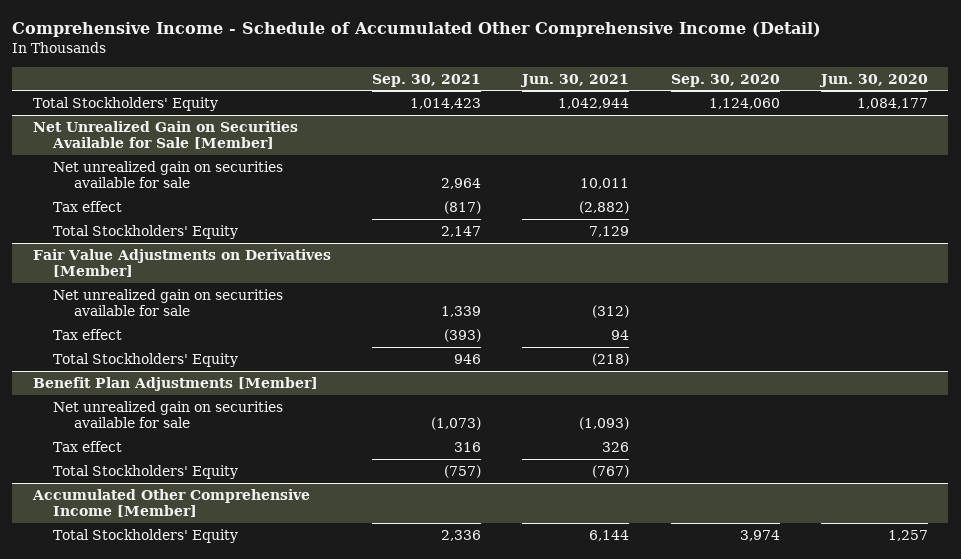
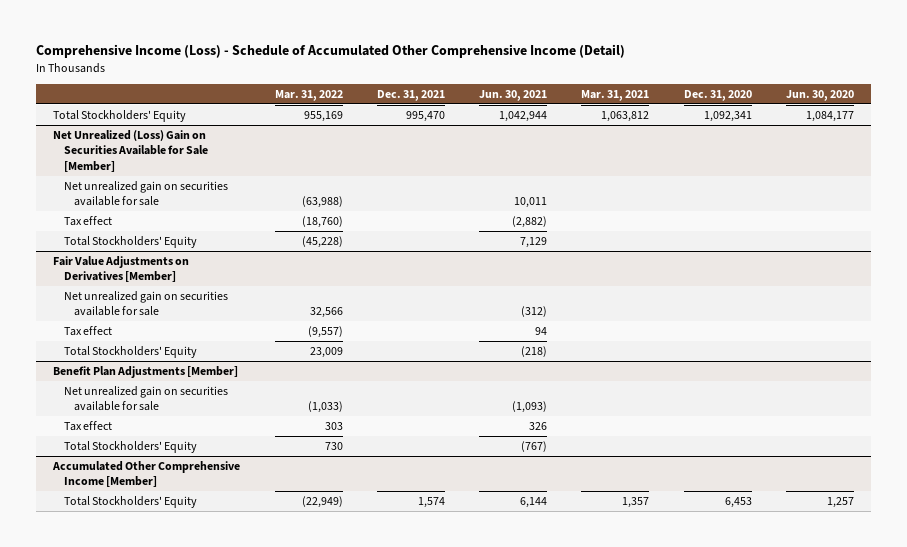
[12,21,822,37] Comprehensive Income - Schedule of Accumulated Other Comprehensive Income (Detail) -> [36,44,626,59] Comprehensive Income (Loss) - Schedule of Accumulated Other Comprehensive Income (Detail)
[371,73,481,87] Sep. 30, 2021 -> none
[670,73,780,87] Sep. 30, 2020 -> none
none -> [274,89,343,101] Mar. 31, 2022
none -> [376,89,445,101] Dec. 31, 2021
none -> [581,89,650,101] Mar. 31, 2021
none -> [683,89,752,101] Dec. 31, 2020
[32,120,298,150] Net Unrealized Gain on Securities Available for Sale [Member] -> [53,129,208,173] Net Unrealized (Loss) Gain on Securities Available for Sale [Member]

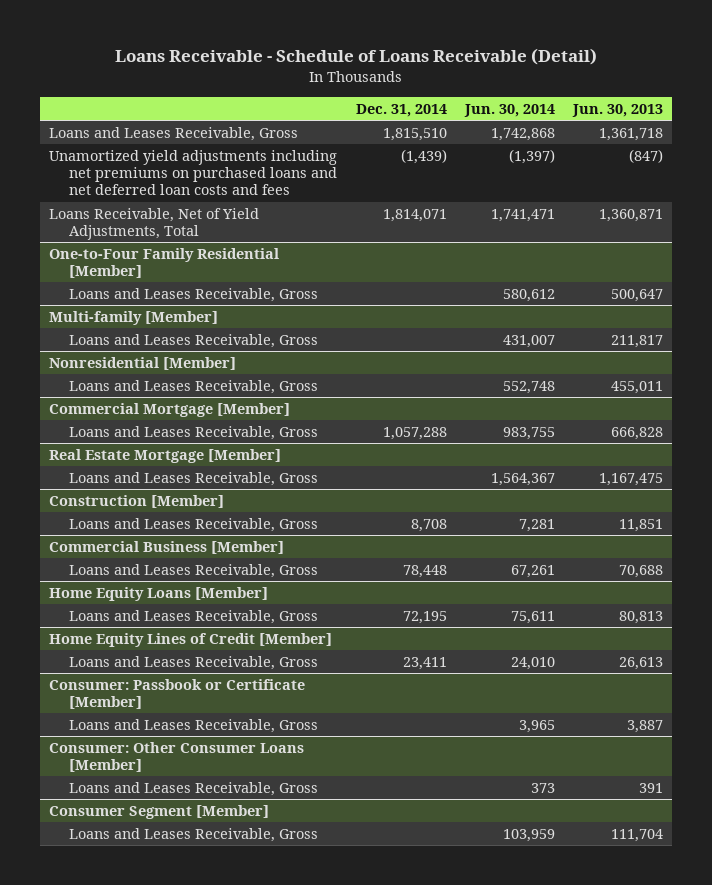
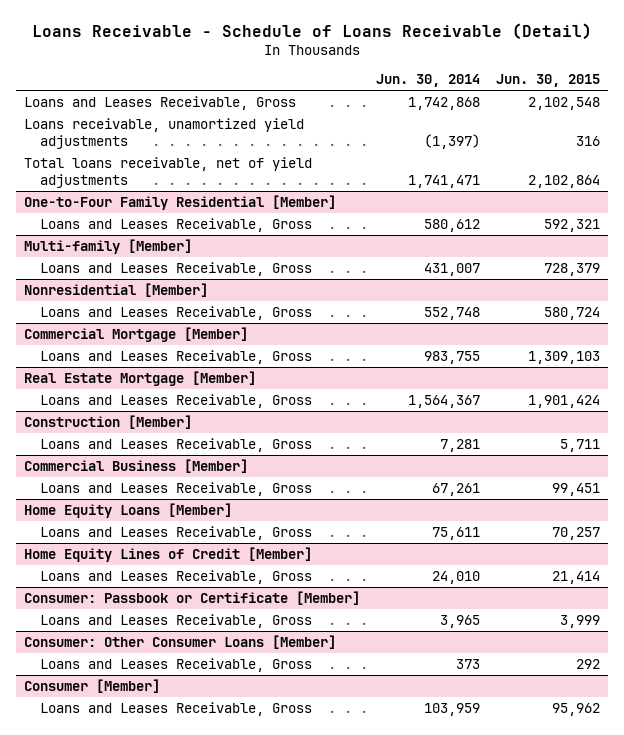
[355,103,447,117] Dec. 31, 2014 -> none
[572,103,664,117] Jun. 30, 2013 -> none
none -> [496,74,601,88] Jun. 30, 2015
[48,149,338,196] Unamortized yield adjustments including net premiums on purchased loans and net deferred loan costs and fees -> [23,117,304,149] Loans receivable, unamortized yield adjustments
[48,207,259,241] Loans Receivable, Net of Yield Adjustments, Total -> [23,156,312,188] Total loans receivable, net of yield adjustments
[48,804,269,819] Consumer Segment [Member] -> [23,678,160,693] Consumer [Member]

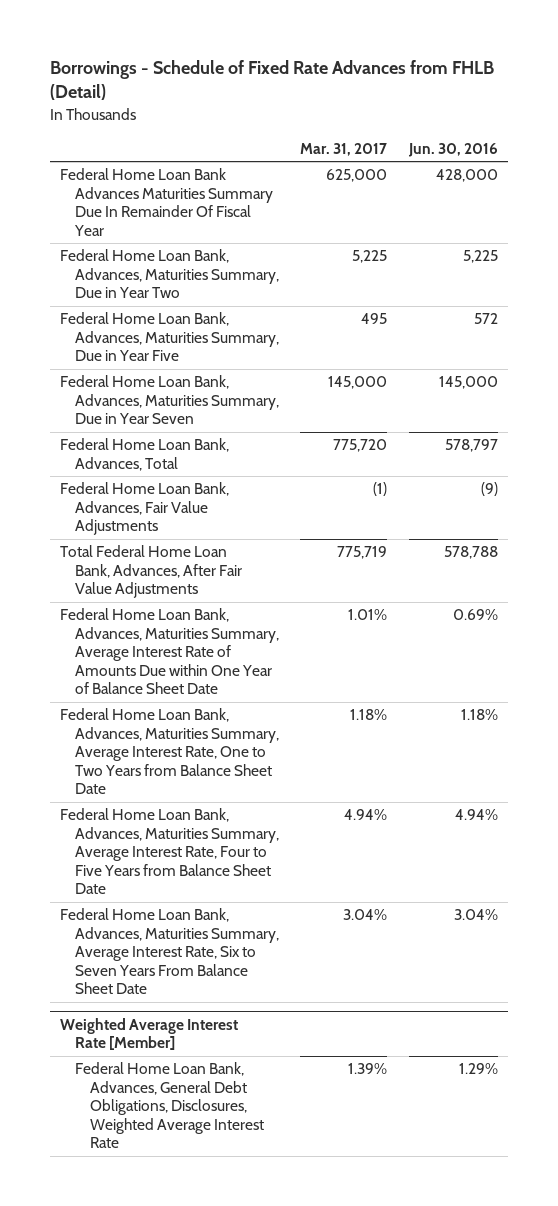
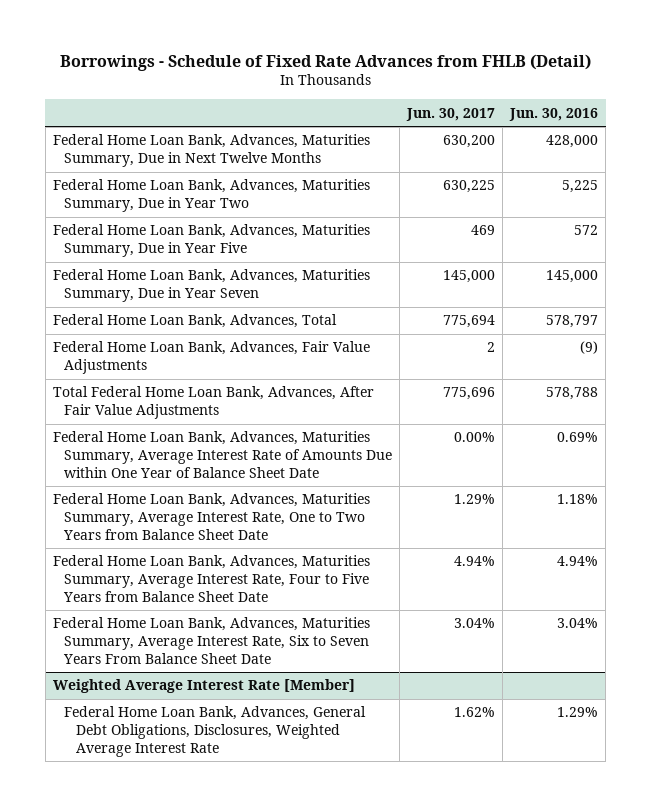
[300,142,388,156] Mar. 31, 2017 -> none
none -> [406,107,496,121] Jun. 30, 2017
[60,168,274,236] Federal Home Loan Bank Advances Maturities Summary Due In Remainder Of Fiscal Year -> [52,134,370,168] Federal Home Loan Bank, Advances, Maturities Summary, Due in Next Twelve Months

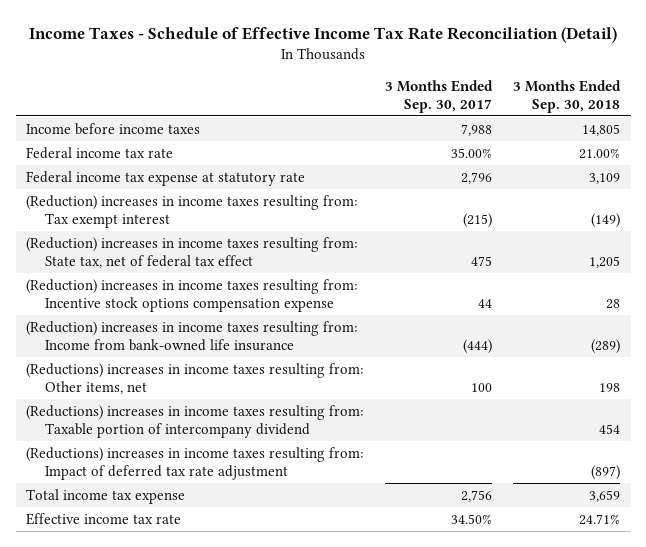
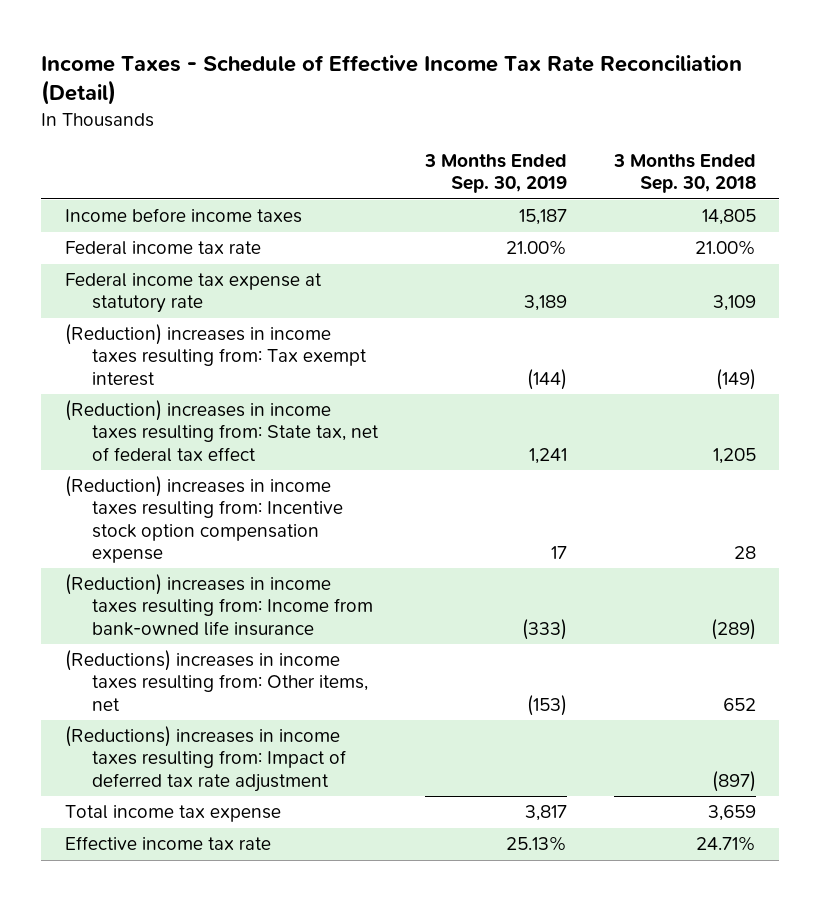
[385,79,494,113] 3 Months Ended Sep. 30, 2017 -> none
none -> [423,154,567,194] 3 Months Ended Sep. 30, 2019
[26,278,359,312] (Reduction) increases in income taxes resulting from: Incentive stock options compensation expense -> [65,476,343,563] (Reduction) increases in income taxes resulting from: Incentive stock option compensation expense
[26,404,365,438] (Reductions) increases in income taxes resulting from: Taxable portion of intercompany dividend -> none
[599,382,621,392] 198 -> [722,697,756,711] 652

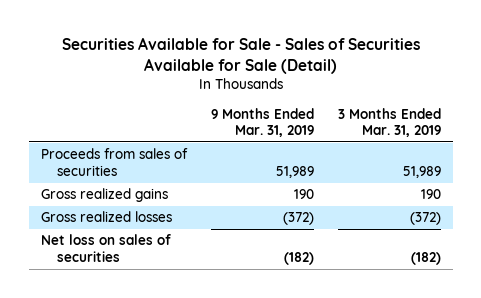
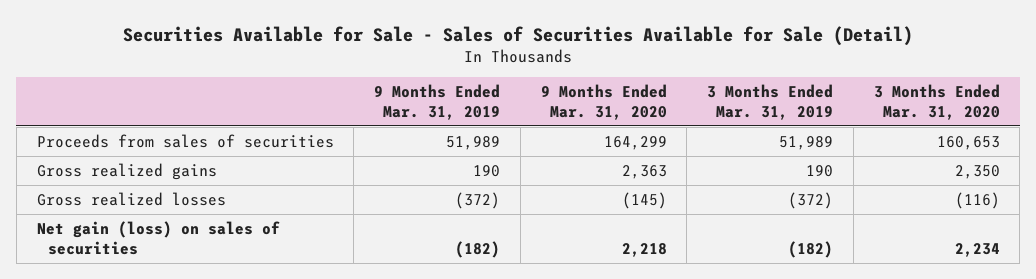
none -> [540,84,667,120] 9 Months Ended Mar. 31, 2020
none -> [873,84,1000,120] 3 Months Ended Mar. 31, 2020
[40,234,171,262] Net loss on sales of securities -> [36,220,280,255] Net gain (loss) on sales of securities

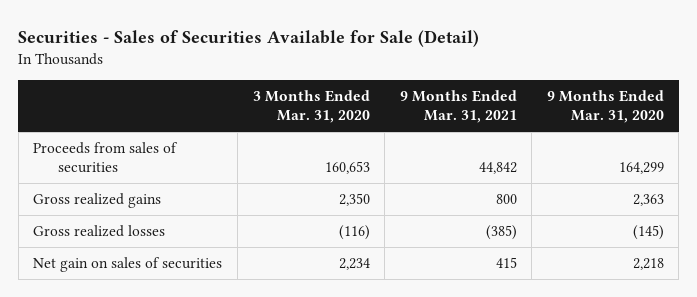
[123,25,914,46] Securities Available for Sale - Sales of Securities Available for Sale (Detail) -> [18,29,480,47] Securities - Sales of Securities Available for Sale (Detail)
[374,84,501,120] 9 Months Ended Mar. 31, 2019 -> none
[707,84,834,120] 3 Months Ended Mar. 31, 2019 -> none
none -> [399,89,517,124] 9 Months Ended Mar. 31, 2021
[36,220,280,255] Net gain (loss) on sales of securities -> [33,257,223,273] Net gain on sales of securities

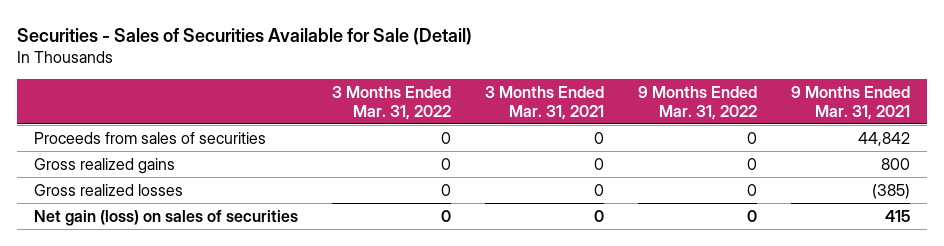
[252,89,370,124] 3 Months Ended Mar. 31, 2020 -> none
[546,89,664,124] 9 Months Ended Mar. 31, 2020 -> none
none -> [332,85,452,120] 3 Months Ended Mar. 31, 2022
none -> [485,85,605,120] 3 Months Ended Mar. 31, 2021
none -> [638,85,758,120] 9 Months Ended Mar. 31, 2022
[33,257,223,273] Net gain on sales of securities -> [34,209,299,226] Net gain (loss) on sales of securities

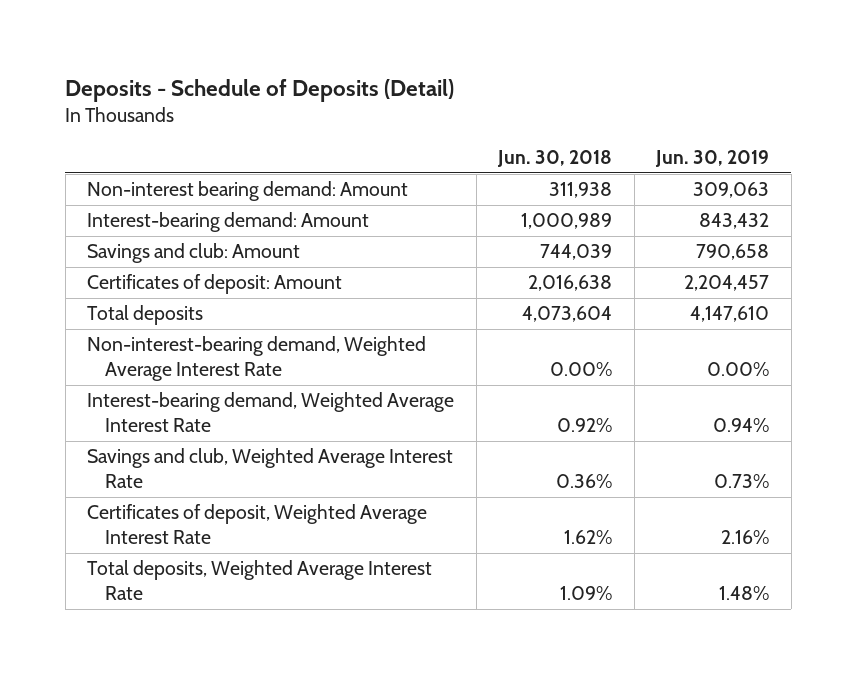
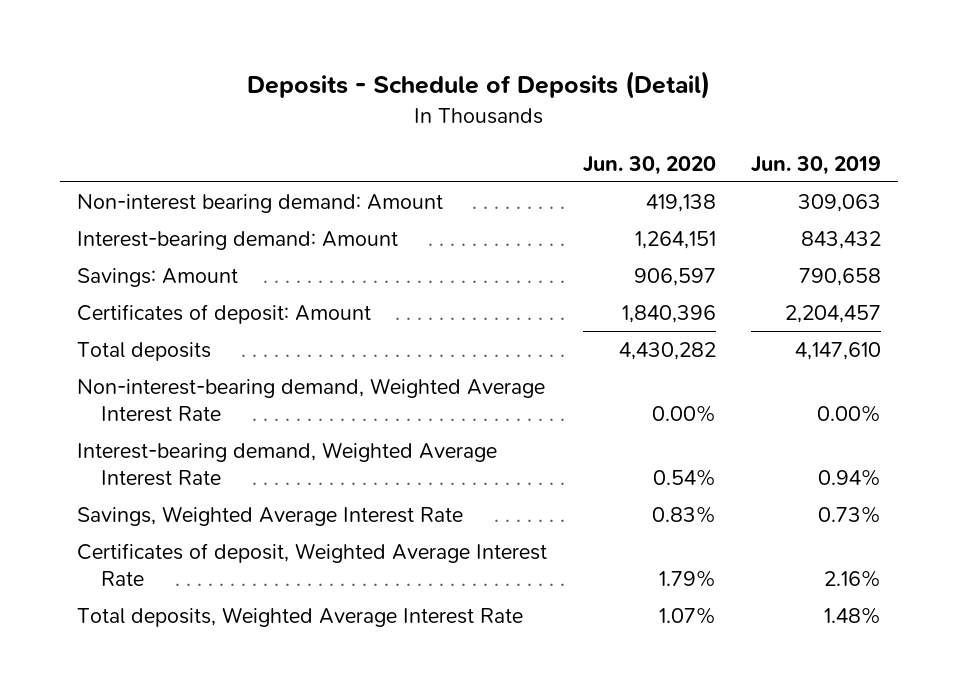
[497,150,613,168] Jun. 30, 2018 -> none
none -> [582,155,716,175] Jun. 30, 2020
[87,243,301,264] Savings and club: Amount -> [77,268,239,288] Savings: Amount
[87,448,454,489] Savings and club, Weighted Average Interest Rate -> [77,506,464,527] Savings, Weighted Average Interest Rate

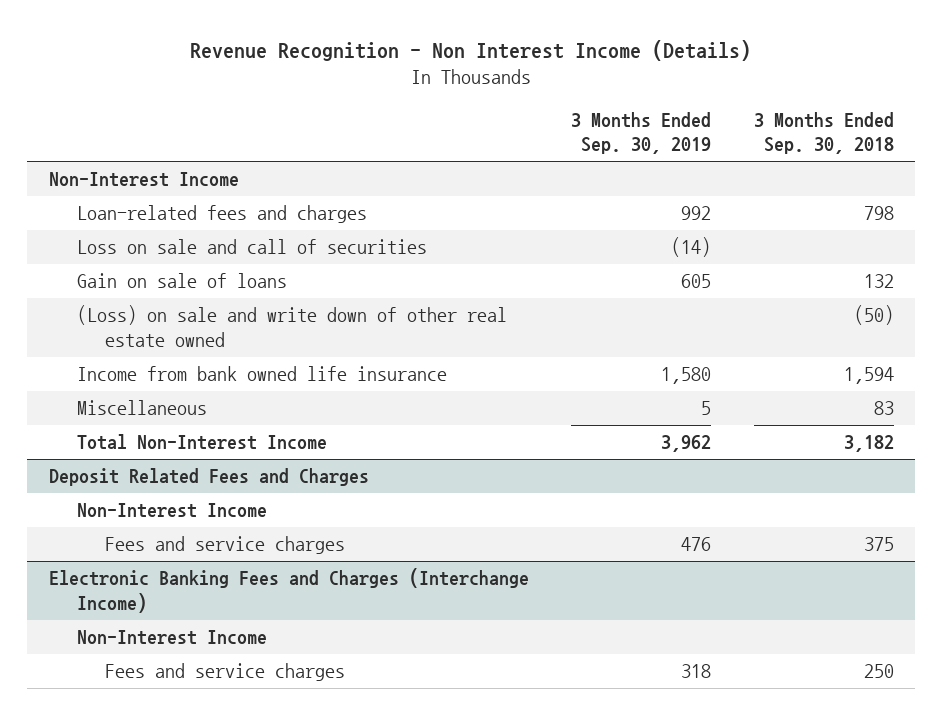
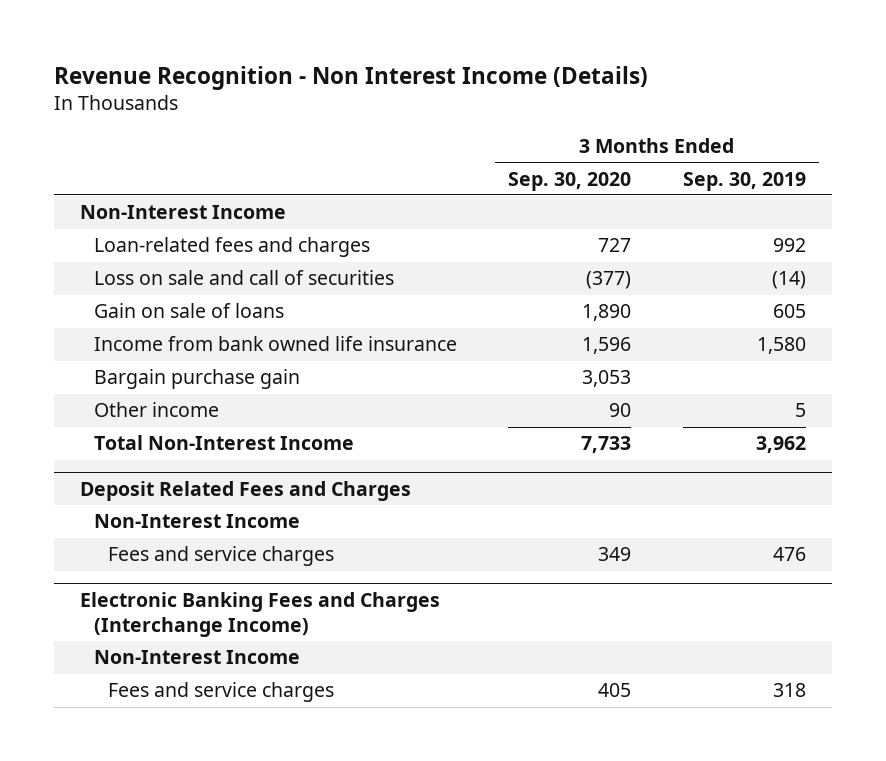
[753,111,894,155] 3 Months Ended Sep. 30, 2018 -> none
none -> [508,171,632,191] Sep. 30, 2020
[76,304,507,347] (Loss) on sale and write down of other real estate owned -> none
none -> [93,369,300,390] Bargain purchase gain
[76,399,207,415] Miscellaneous -> [93,402,219,418] Other income

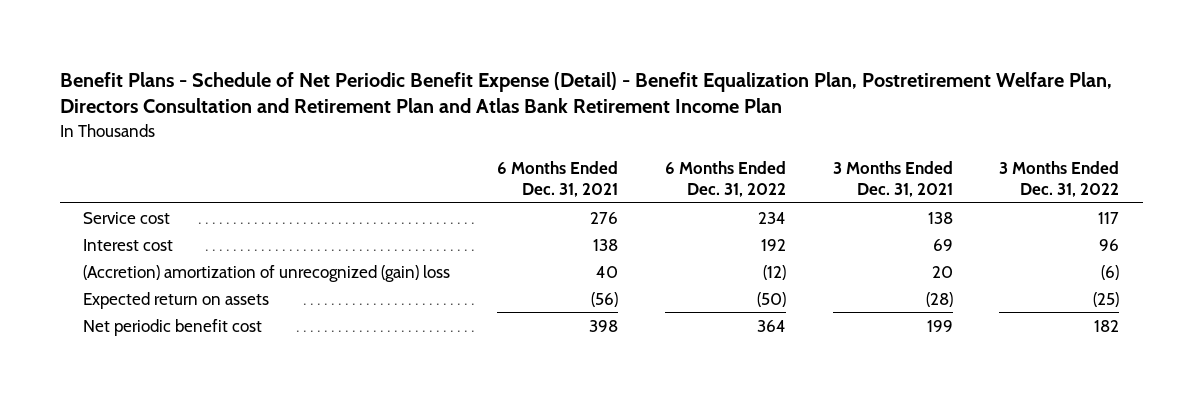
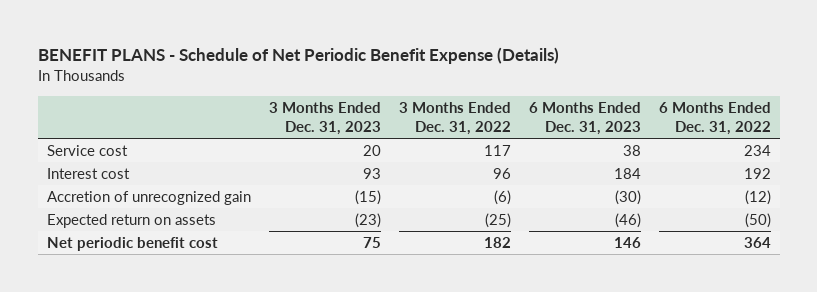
[59,71,1112,114] Benefit Plans - Schedule of Net Periodic Benefit Expense (Detail) - Benefit Equalization Plan, Postretirement Welfare Plan, Directors Consultation and Retirement Plan and Atlas Bank Retirement Income Plan -> [37,46,559,64] BENEFIT PLANS - Schedule of Net Periodic Benefit Expense (Details)
[497,160,619,198] 6 Months Ended Dec. 31, 2021 -> none
[832,160,953,198] 3 Months Ended Dec. 31, 2021 -> none
none -> [268,102,381,136] 3 Months Ended Dec. 31, 2023
none -> [528,102,641,136] 6 Months Ended Dec. 31, 2023
[83,264,451,282] (Accretion) amortization of unrecognized (gain) loss -> [46,190,251,205] Accretion of unrecognized gain

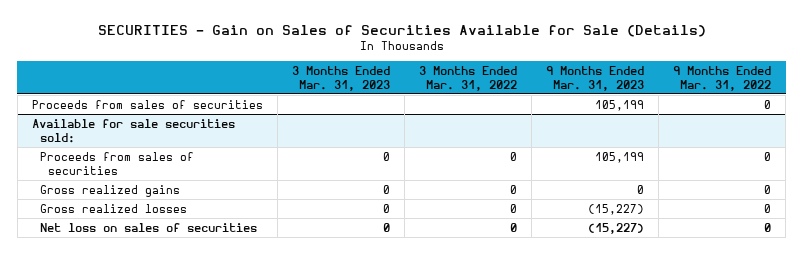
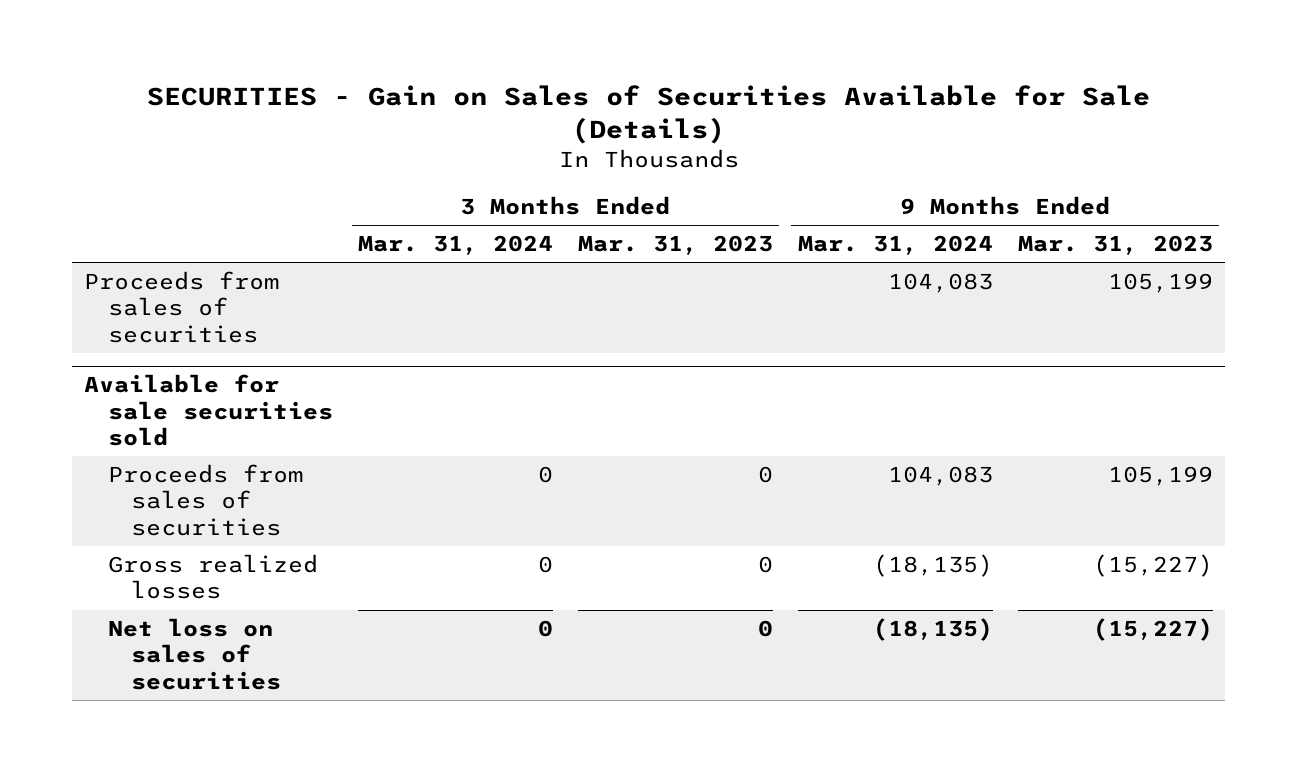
[419,65,518,91] 3 Months Ended Mar. 31, 2022 -> none
[673,65,772,91] 9 Months Ended Mar. 31, 2022 -> none
none -> [357,235,553,256] Mar. 31, 2024
none -> [797,235,993,256] Mar. 31, 2024
[31,118,235,143] Available for sale securities sold: -> [84,374,333,446] Available for sale securities sold
[39,184,180,197] Gross realized gains -> none

